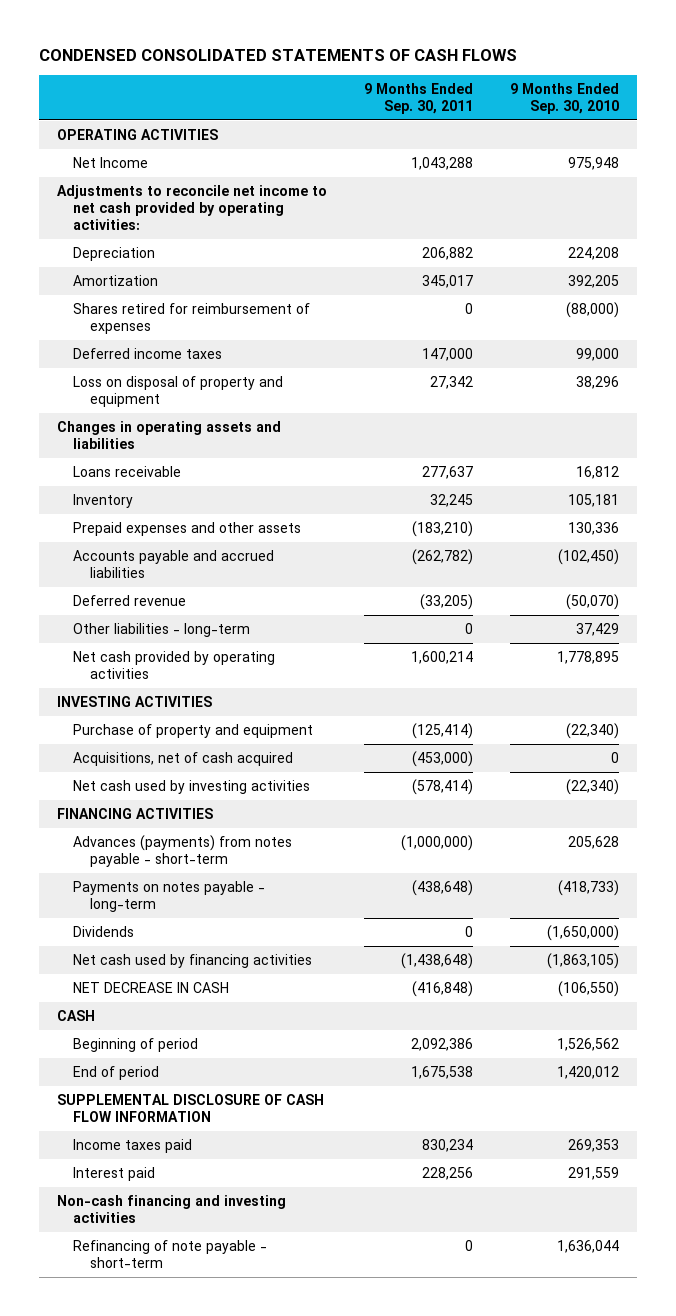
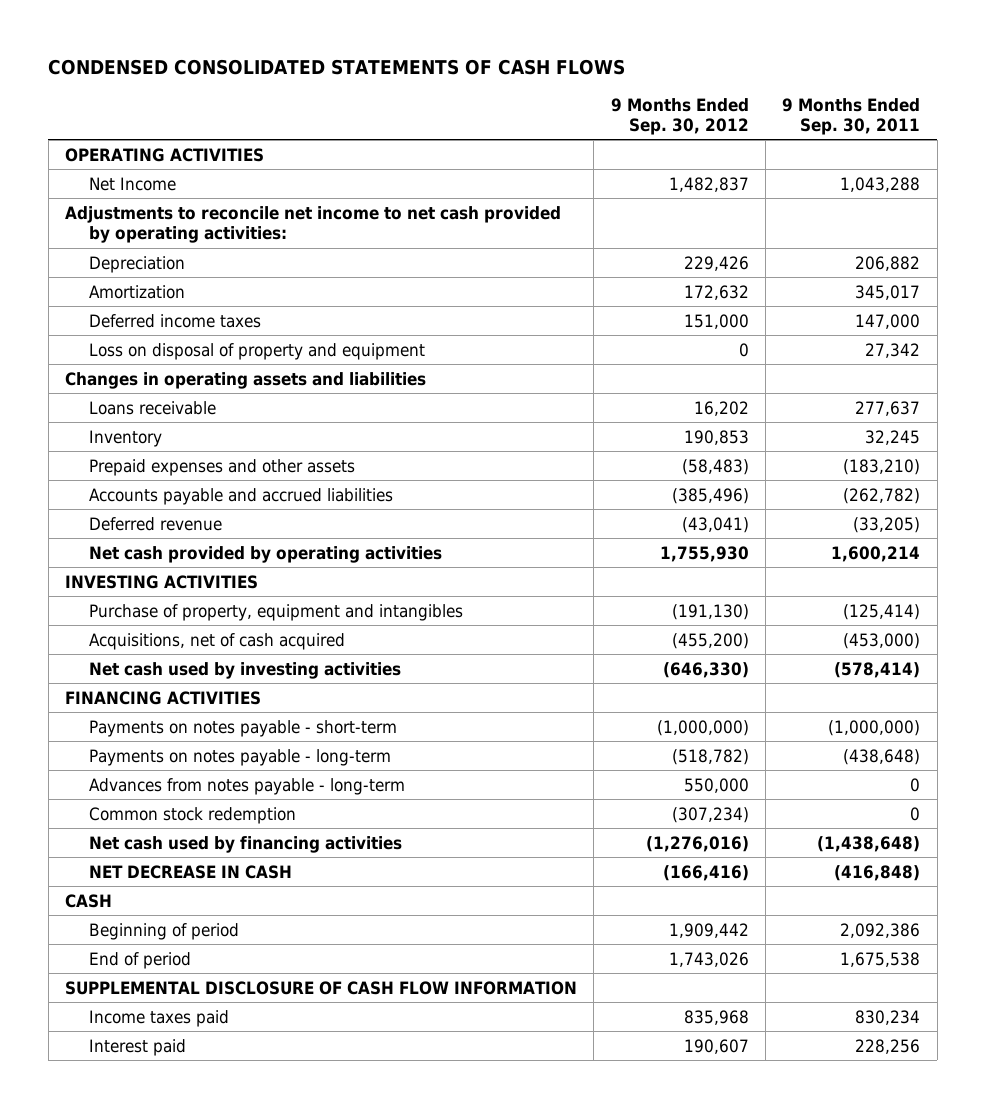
[509,82,619,114] 9 Months Ended Sep. 30, 2010 -> none
none -> [610,97,749,135] 9 Months Ended Sep. 30, 2012
[73,302,311,335] Shares retired for reimbursement of expenses -> none
[73,622,251,637] Other liabilities - long-term -> none
[73,723,314,738] Purchase of property and equipment -> [88,603,463,621] Purchase of property, equipment and intangibles
[73,834,293,868] Advances (payments) from notes payable - short-term -> [88,719,397,737] Payments on notes payable - short-term
[73,925,135,937] Dividends -> none
none -> [88,777,405,795] Advances from notes payable - long-term
none -> [88,806,296,824] Common stock redemption
[56,1194,286,1224] Non-cash financing and investing activities -> none
[73,1239,268,1269] Refinancing of note payable - short-term -> none

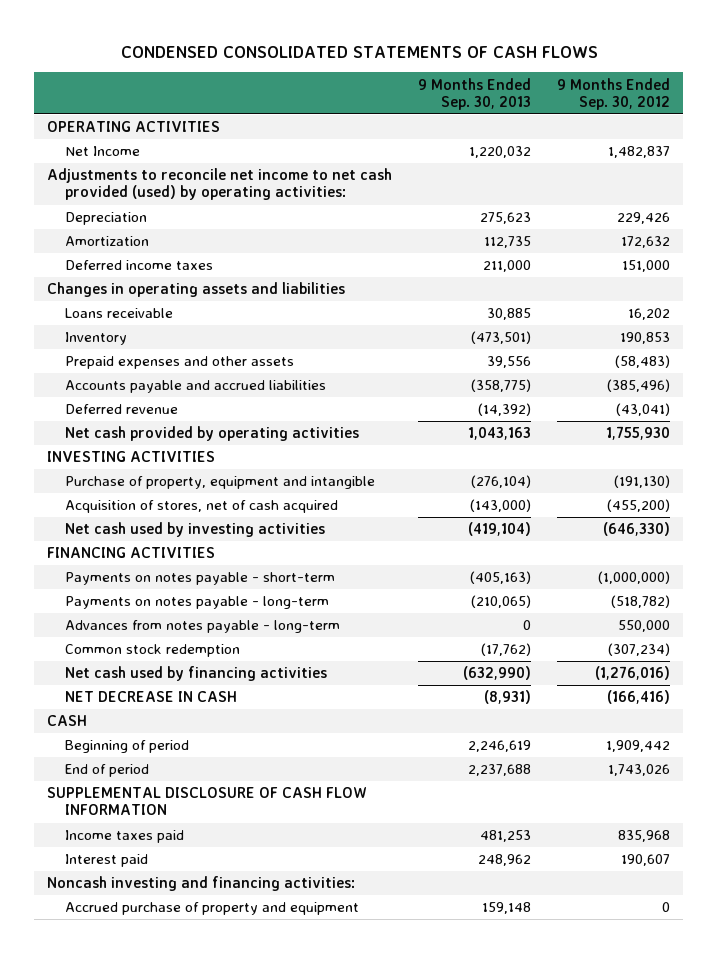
[782,97,921,135] 9 Months Ended Sep. 30, 2011 -> none
none -> [418,77,532,110] 9 Months Ended Sep. 30, 2013
[64,205,561,243] Adjustments to reconcile net income to net cash provided by operating activities: -> [47,168,393,201] Adjustments to reconcile net income to net cash provided (used) by operating activities:
[88,342,425,360] Loss on disposal of property and equipment -> none
[88,603,463,621] Purchase of property, equipment and intangibles -> [65,476,376,490] Purchase of property, equipment and intangible
[88,632,345,650] Acquisitions, net of cash acquired -> [65,500,339,514] Acquisition of stores, net of cash acquired
none -> [47,876,356,892] Noncash investing and financing activities:
none -> [65,902,360,916] Accrued purchase of property and equipment

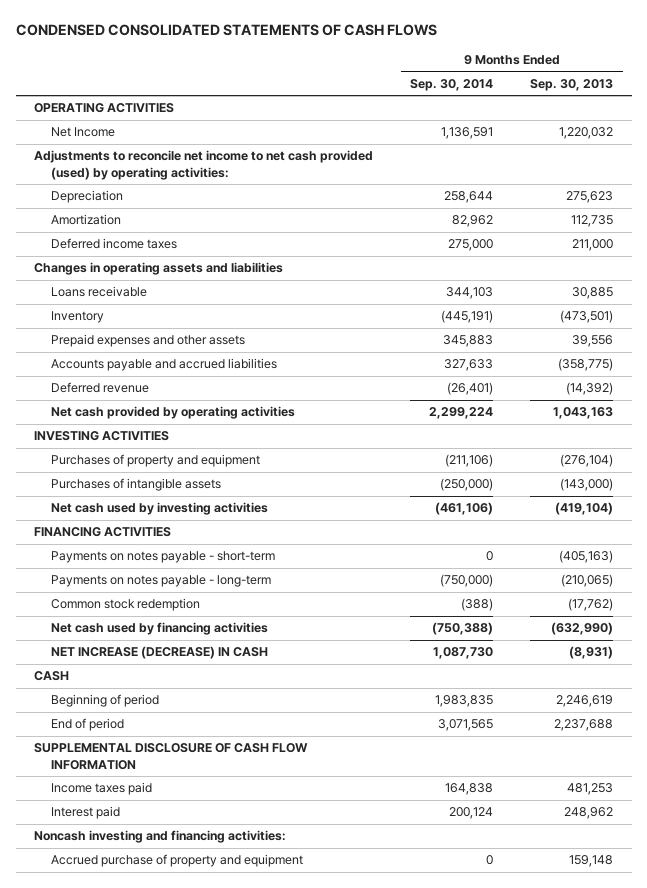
[557,77,671,110] 9 Months Ended Sep. 30, 2012 -> none
none -> [410,78,494,91] Sep. 30, 2014
[65,476,376,490] Purchase of property, equipment and intangible -> [51,454,261,468] Purchases of property and equipment
[65,500,339,514] Acquisition of stores, net of cash acquired -> [51,478,222,492] Purchases of intangible assets
[65,620,341,634] Advances from notes payable - long-term -> none
[65,691,238,703] NET DECREASE IN CASH -> [51,646,269,660] NET INCREASE (DECREASE) IN CASH

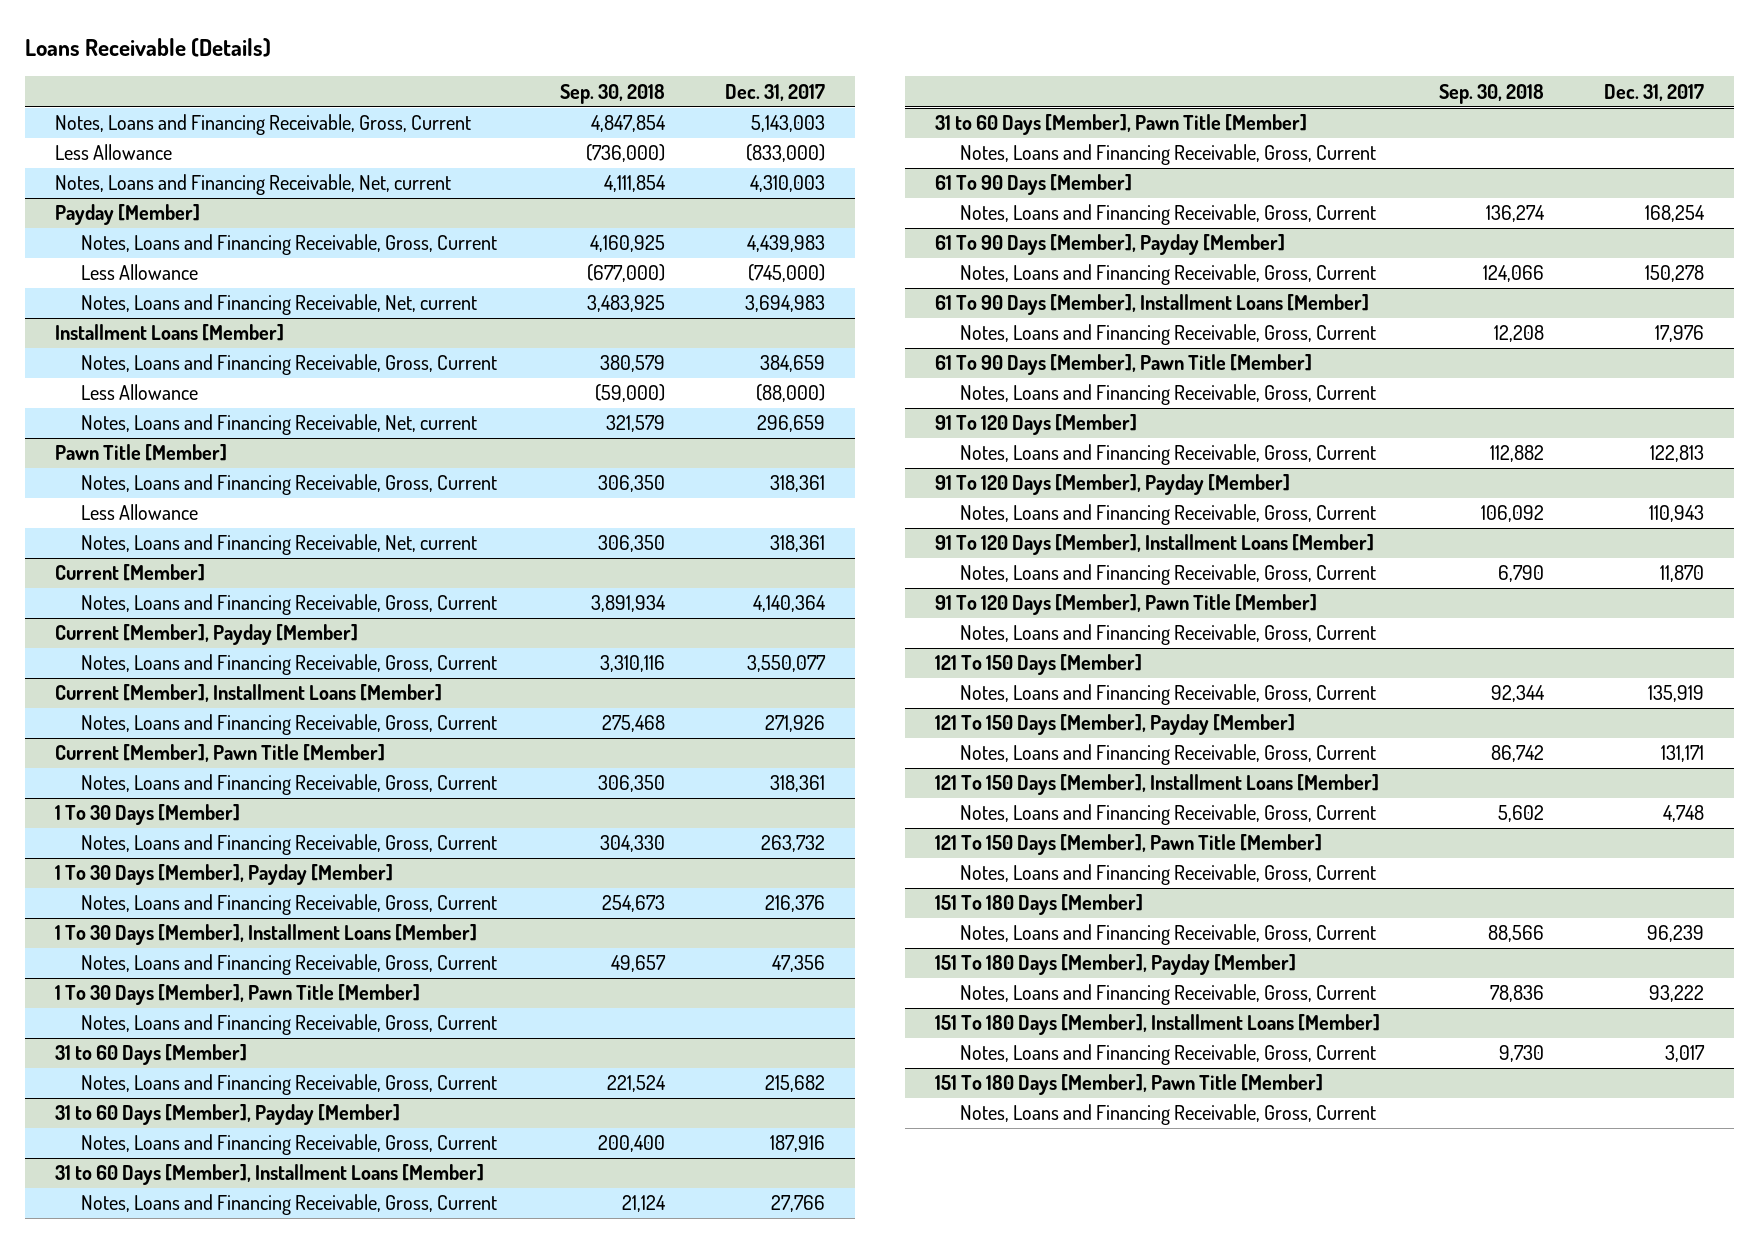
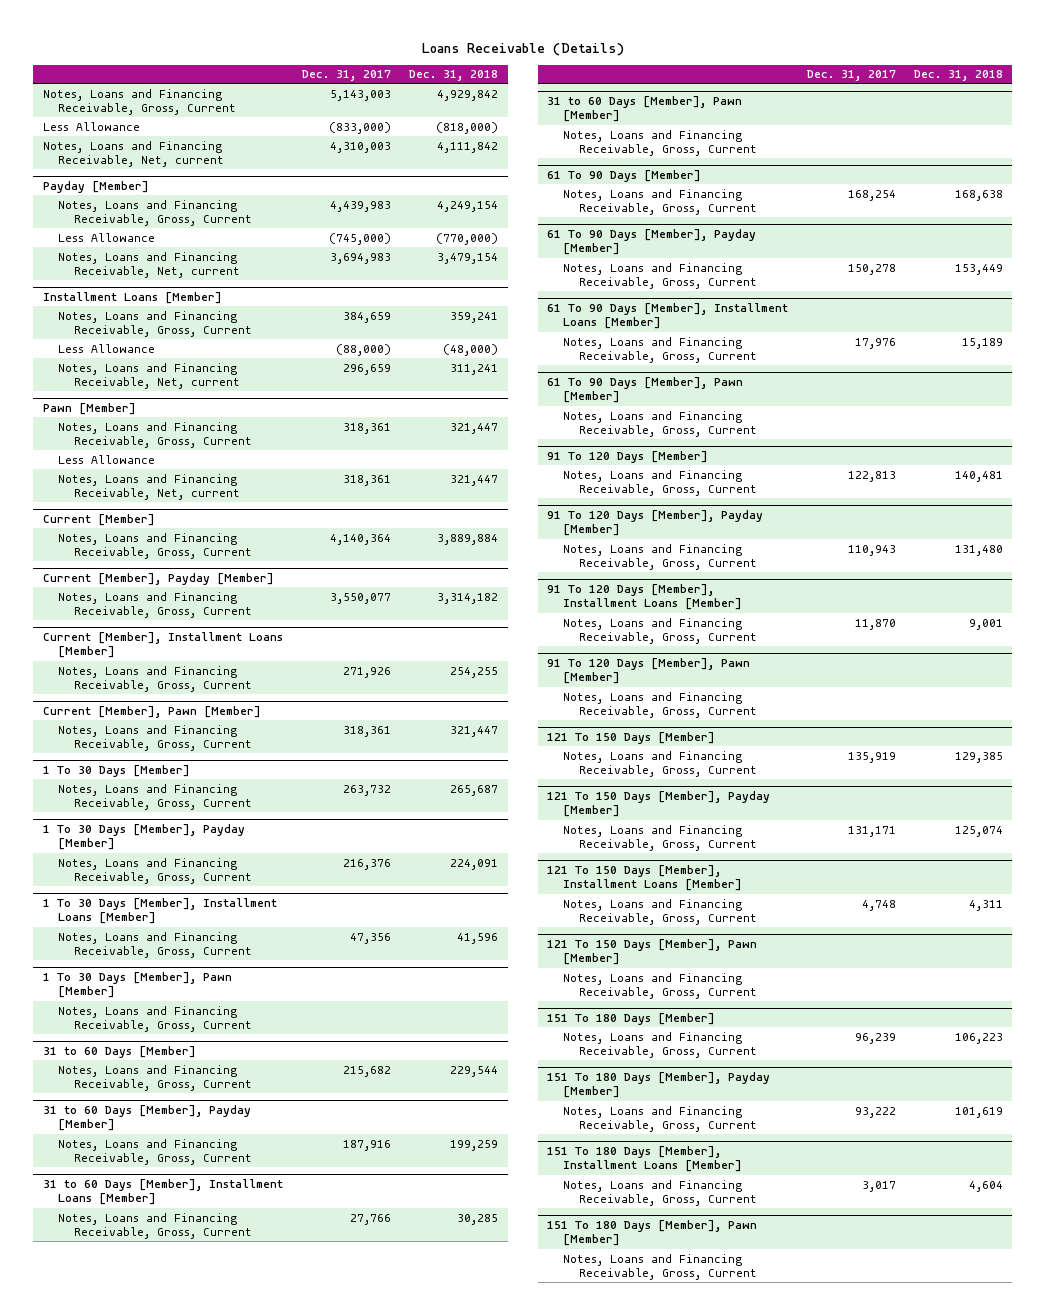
[559,83,665,104] Sep. 30, 2018 -> none
none -> [409,70,499,82] Dec. 31, 2018
[55,444,228,462] Pawn Title [Member] -> [42,402,136,415] Pawn [Member]
[55,744,386,763] Current [Member], Pawn Title [Member] -> [42,705,261,718] Current [Member], Pawn [Member]
[55,984,421,1006] 1 To 30 Days [Member], Pawn Title [Member] -> [42,971,232,999] 1 To 30 Days [Member], Pawn [Member]
[934,114,1307,136] 31 to 60 Days [Member], Pawn Title [Member] -> [547,95,743,123] 31 to 60 Days [Member], Pawn [Member]
[934,354,1312,376] 61 To 90 Days [Member], Pawn Title [Member] -> [547,376,744,404] 61 To 90 Days [Member], Pawn [Member]
[934,594,1317,616] 91 To 120 Days [Member], Pawn Title [Member] -> [547,657,751,685] 91 To 120 Days [Member], Pawn [Member]
[934,834,1322,856] 121 To 150 Days [Member], Pawn Title [Member] -> [547,938,758,966] 121 To 150 Days [Member], Pawn [Member]
[934,1074,1323,1096] 151 To 180 Days [Member], Pawn Title [Member] -> [547,1219,758,1247] 151 To 180 Days [Member], Pawn [Member]

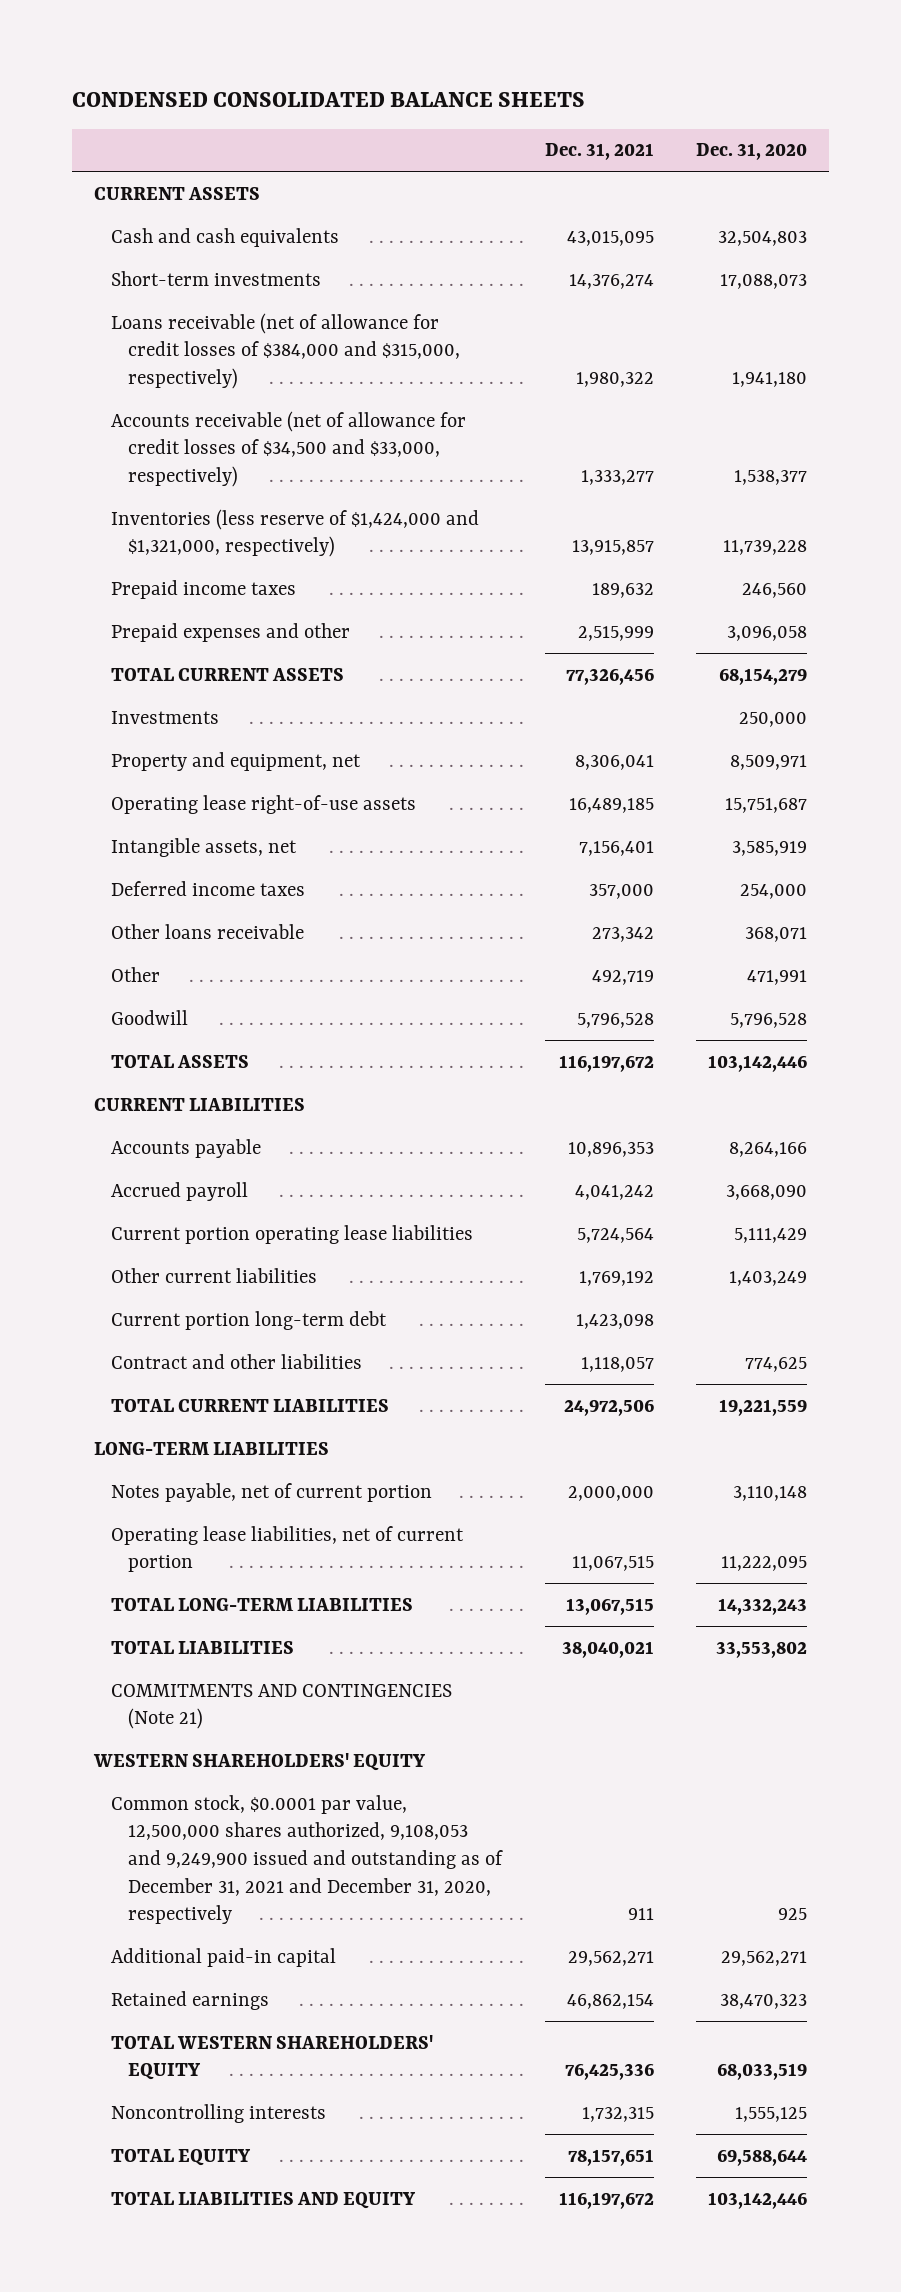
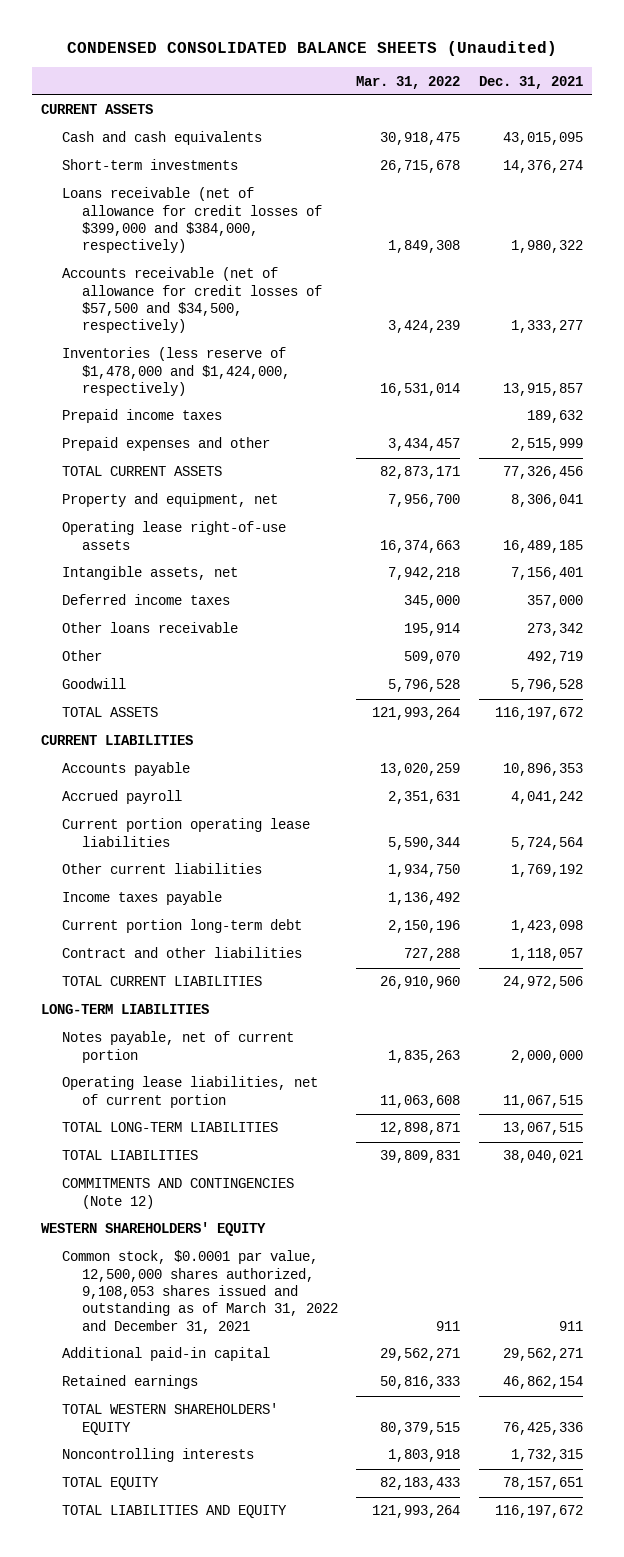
[72,91,586,107] CONDENSED CONSOLIDATED BALANCE SHEETS -> [66,41,557,57] CONDENSED CONSOLIDATED BALANCE SHEETS (Unaudited)
[696,143,808,161] Dec. 31, 2020 -> none
none -> [356,75,461,89] Mar. 31, 2022
[111,312,461,390] Loans receivable (net of allowance for credit losses of $384,000 and $315,000, respectively) -> [61,187,322,254] Loans receivable (net of allowance for credit losses of $399,000 and $384,000, respectively)
[111,410,467,488] Accounts receivable (net of allowance for credit losses of $34,500 and $33,000, respectively) -> [61,267,322,334] Accounts receivable (net of allowance for credit losses of $57,500 and $34,500, respectively)
[111,508,480,558] Inventories (less reserve of $1,424,000 and $1,321,000, respectively) -> [61,347,290,397] Inventories (less reserve of $1,478,000 and $1,424,000, respectively)
[111,710,220,724] Investments -> none
none -> [61,891,222,906] Income taxes payable
[111,1683,453,1730] COMMITMENTS AND CONTINGENCIES (Note 21) -> [61,1178,294,1209] COMMITMENTS AND CONTINGENCIES (Note 12)
[111,1794,504,1925] Common stock, $0.0001 par value, 12,500,000 shares authorized, 9,108,053 and 9,249,900 issued and outstanding as of December 31, 2021 and December 31, 2020, respectively -> [61,1250,338,1334] Common stock, $0.0001 par value, 12,500,000 shares authorized, 9,108,053 shares issued and outstanding as of March 31, 2022 and December 31, 2021

